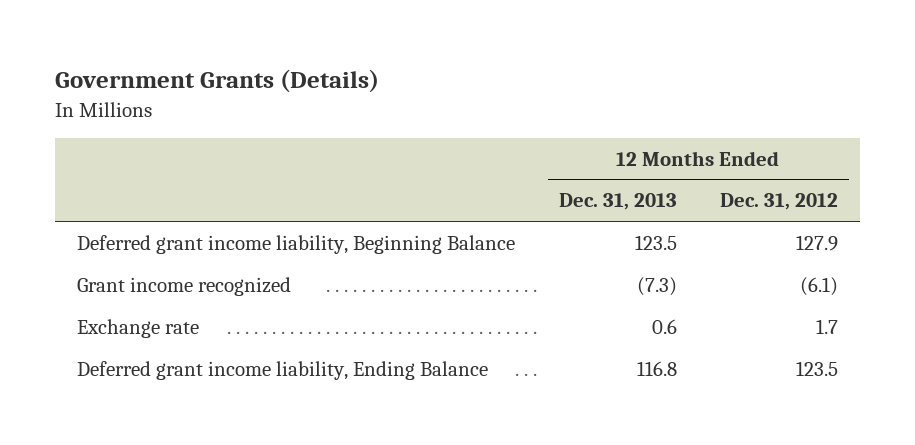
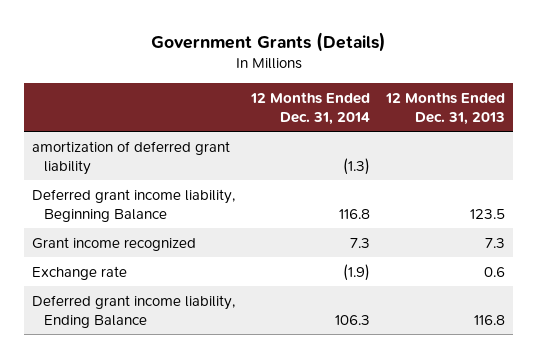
[720,193,839,211] Dec. 31, 2012 -> none
none -> [250,91,371,126] 12 Months Ended Dec. 31, 2014
none -> [32,140,231,175] amortization of deferred grant liability
[636,277,677,297] (7.3) -> [485,237,506,248] 7.3

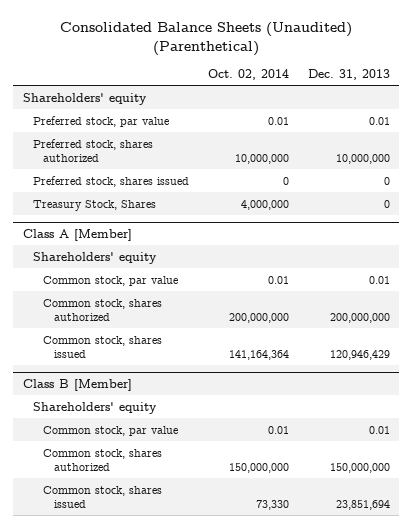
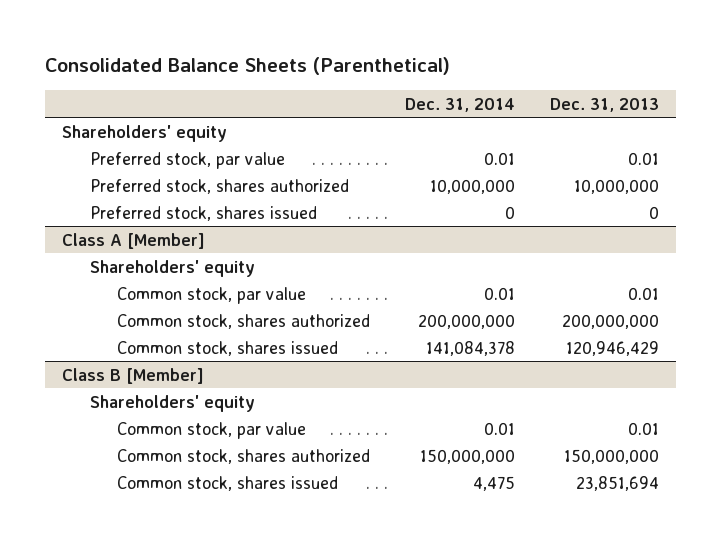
[60,21,353,56] Consolidated Balance Sheets (Unaudited) (Parenthetical) -> [44,57,450,76] Consolidated Balance Sheets (Parenthetical)
[207,69,289,81] Oct. 02, 2014 -> none
none -> [404,97,515,112] Dec. 31, 2014
[32,199,156,211] Treasury Stock, Shares -> none

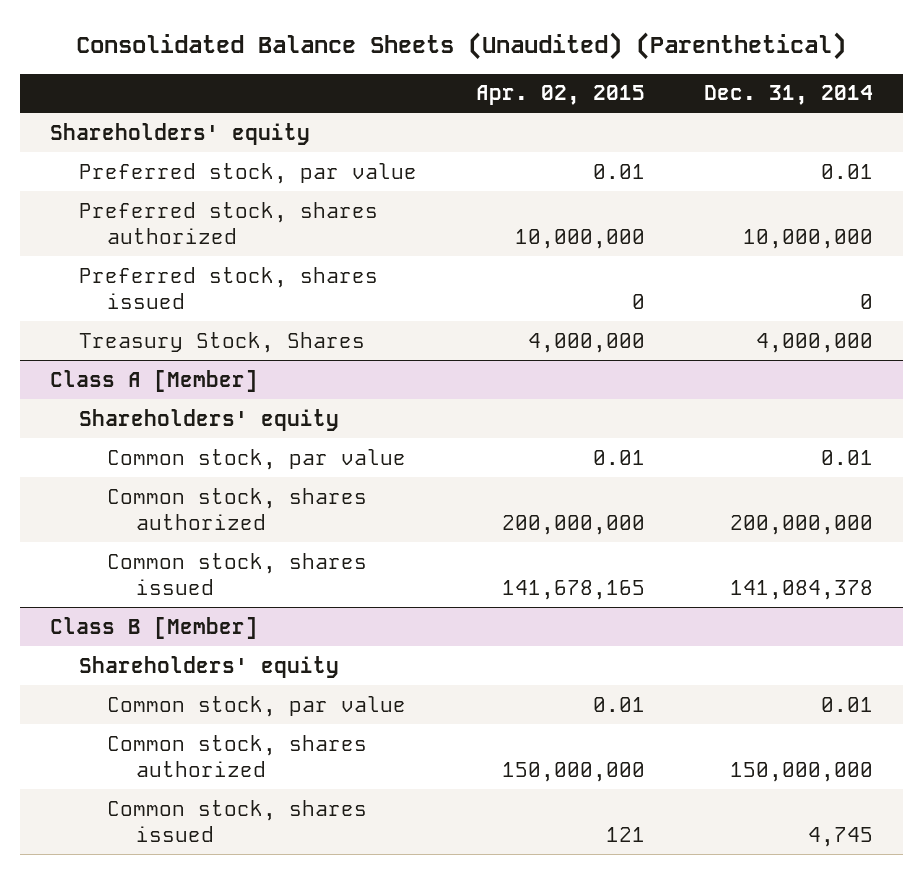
[44,57,450,76] Consolidated Balance Sheets (Parenthetical) -> [76,31,847,60] Consolidated Balance Sheets (Unaudited) (Parenthetical)
[549,97,659,112] Dec. 31, 2013 -> none
none -> [475,85,645,106] Apr. 02, 2015
none -> [78,331,365,353] Treasury Stock, Shares
[472,475,515,491] 4,475 -> [808,826,874,847] 4,745

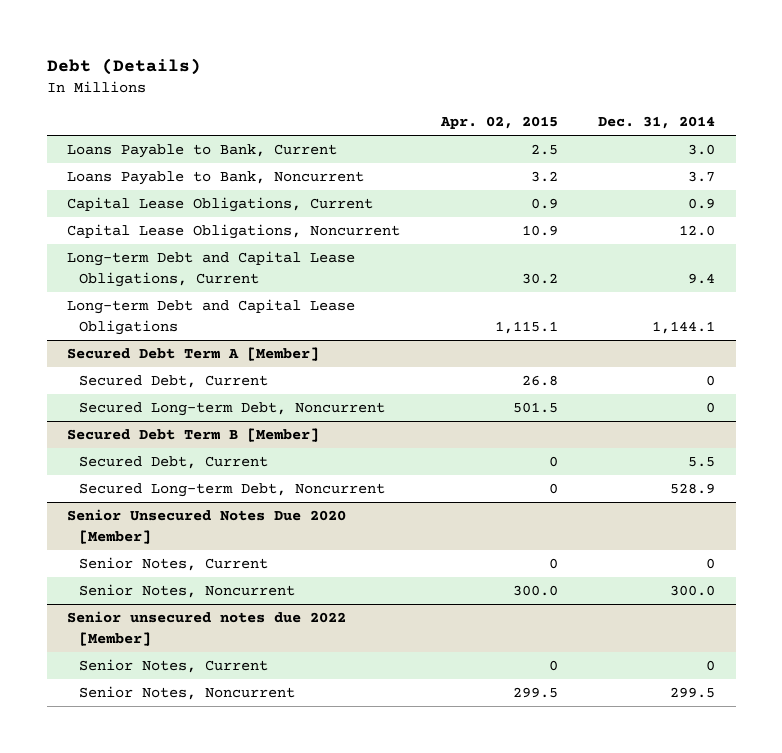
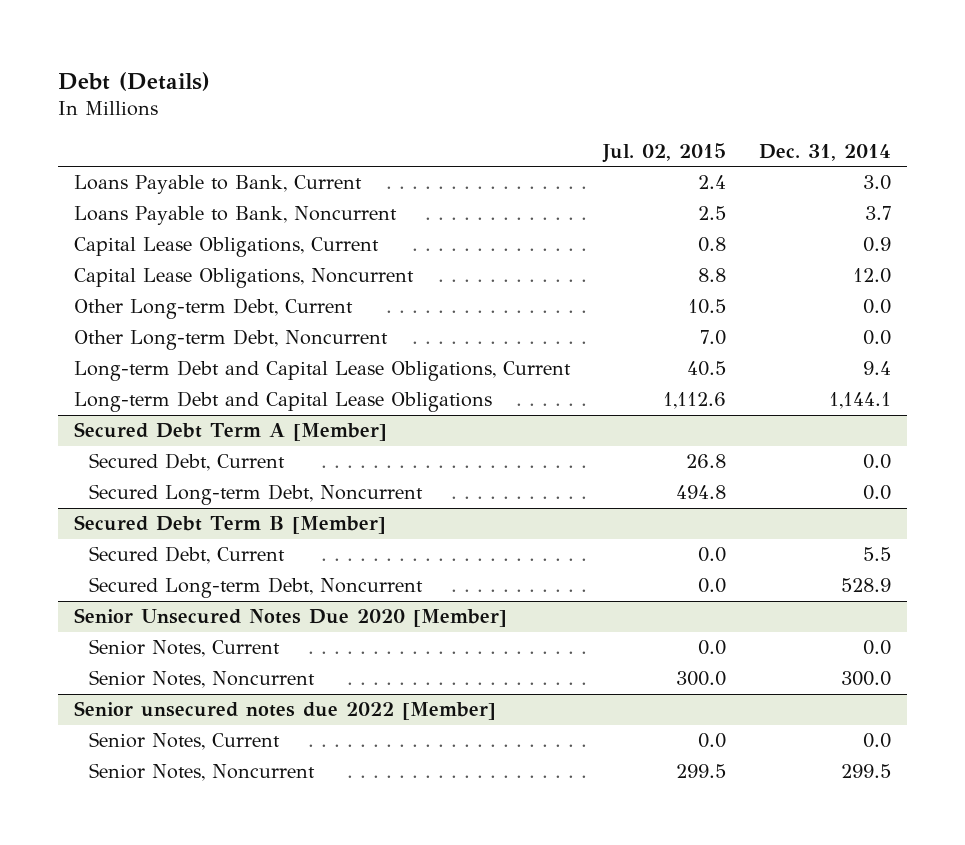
[439,116,558,130] Apr. 02, 2015 -> none
none -> [601,142,726,163] Jul. 02, 2015
none -> [74,298,354,320] Other Long-term Debt, Current
none -> [74,329,389,351] Other Long-term Debt, Noncurrent
[706,375,716,387] 0 -> [862,454,891,470] 0.0
[706,402,716,414] 0 -> [862,485,891,501] 0.0
[706,558,716,570] 0 -> [862,640,891,656] 0.0
[706,660,716,672] 0 -> [862,733,891,749] 0.0

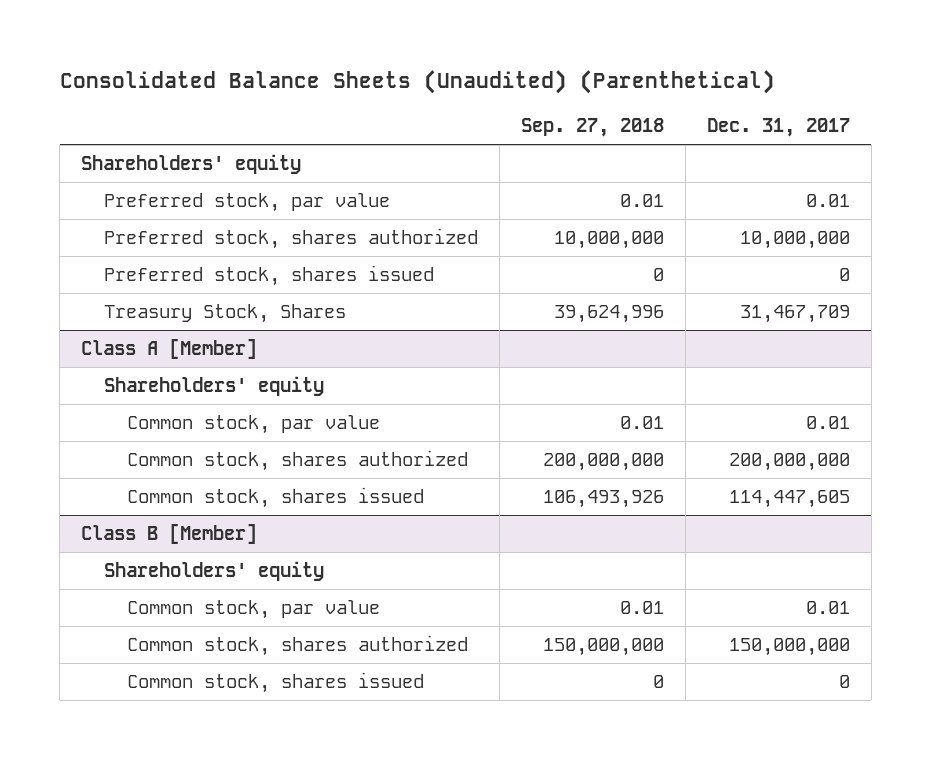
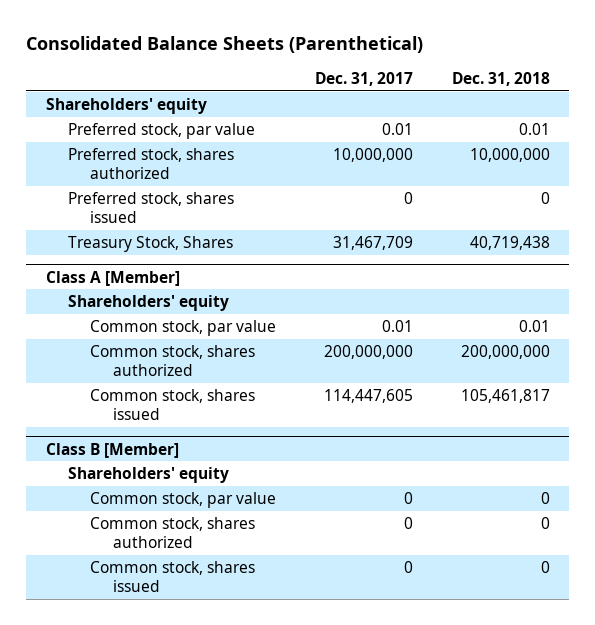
[59,70,775,95] Consolidated Balance Sheets (Unaudited) (Parenthetical) -> [26,36,424,54] Consolidated Balance Sheets (Parenthetical)
[521,118,665,138] Sep. 27, 2018 -> none
none -> [451,71,550,86] Dec. 31, 2018
[805,601,850,615] 0.01 -> [404,491,414,504] 0
[728,638,850,657] 150,000,000 -> [404,516,414,529] 0

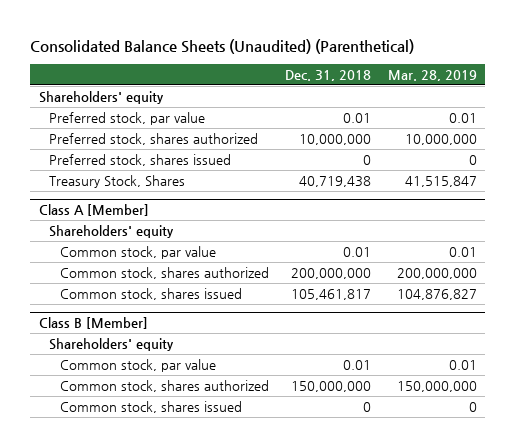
[26,36,424,54] Consolidated Balance Sheets (Parenthetical) -> [30,38,415,54] Consolidated Balance Sheets (Unaudited) (Parenthetical)
[315,71,414,86] Dec. 31, 2017 -> none
none -> [387,69,477,81] Mar. 28, 2019
[540,491,550,504] 0 -> [343,359,372,370] 0.01
[540,516,550,529] 0 -> [291,380,372,392] 150,000,000

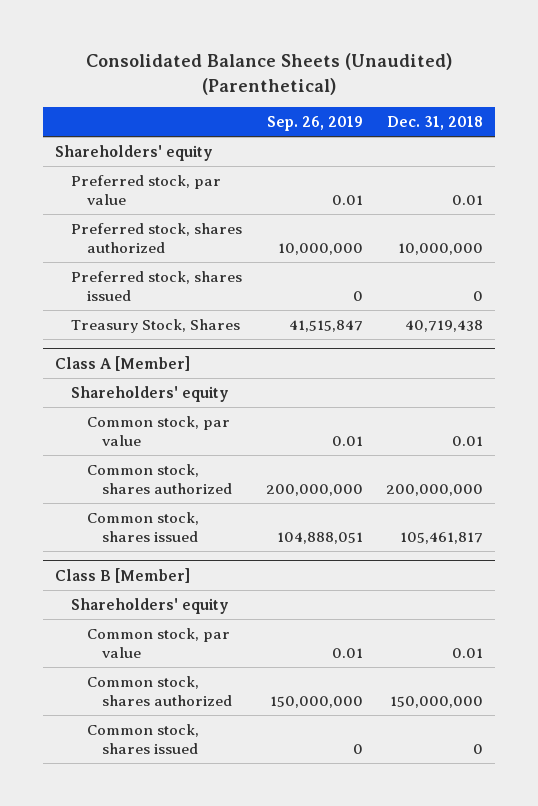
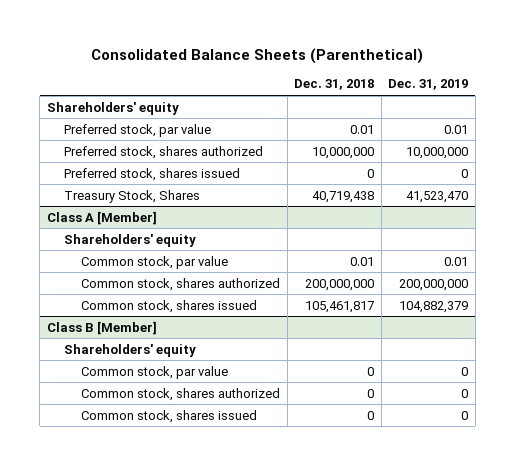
[86,53,453,95] Consolidated Balance Sheets (Unaudited) (Parenthetical) -> [91,47,424,64] Consolidated Balance Sheets (Parenthetical)
[266,116,363,132] Sep. 26, 2019 -> none
none -> [388,79,469,91] Dec. 31, 2019
[452,648,484,659] 0.01 -> [367,366,375,376] 0
[390,696,484,709] 150,000,000 -> [367,388,375,398] 0

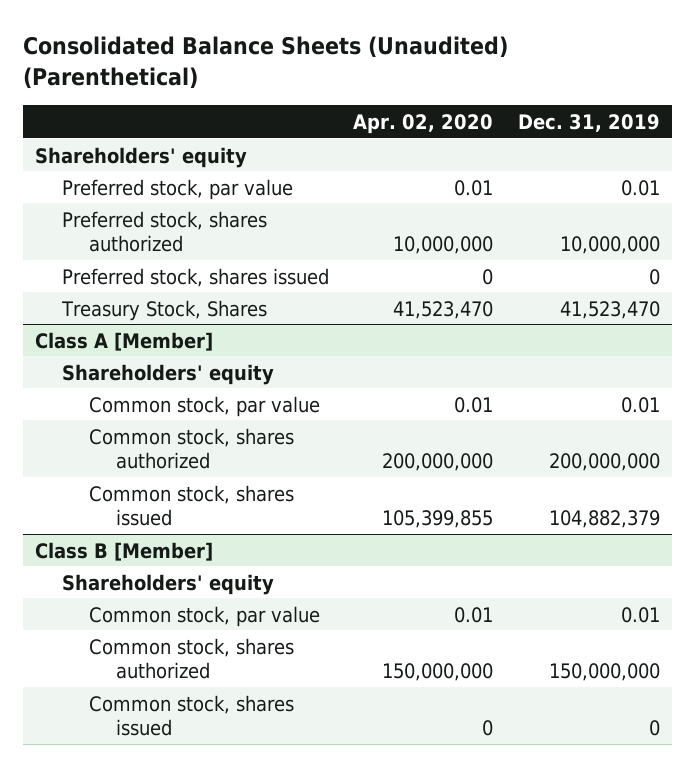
[91,47,424,64] Consolidated Balance Sheets (Parenthetical) -> [22,36,508,90] Consolidated Balance Sheets (Unaudited) (Parenthetical)
[294,79,375,91] Dec. 31, 2018 -> none
none -> [353,113,494,134] Apr. 02, 2020
[461,366,469,376] 0 -> [620,606,660,623] 0.01
[461,388,469,398] 0 -> [548,662,660,681] 150,000,000

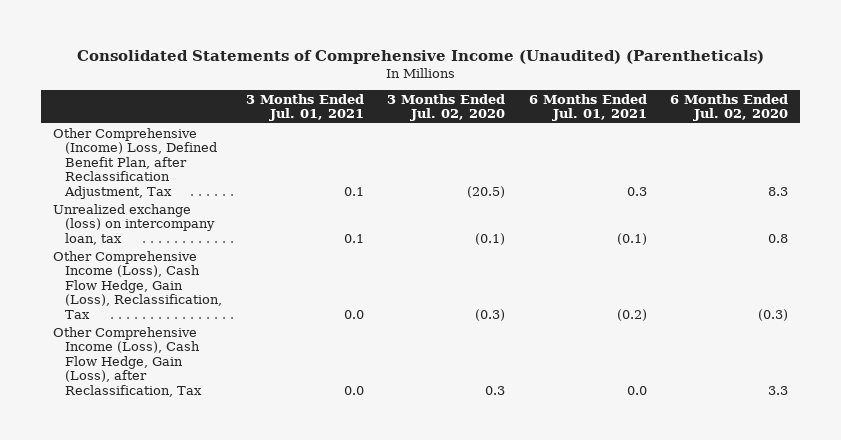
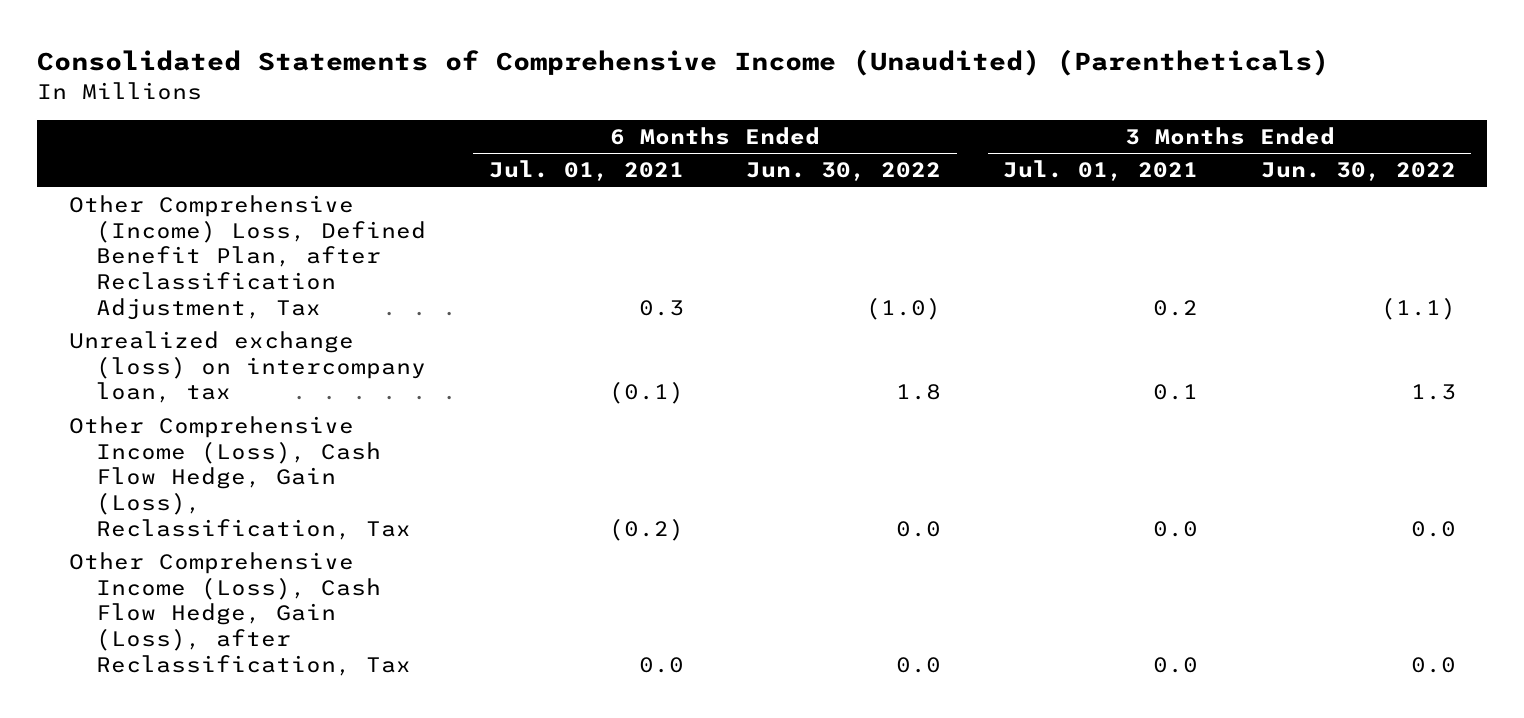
[387,93,506,122] 3 Months Ended Jul. 02, 2020 -> none
[670,93,789,122] 6 Months Ended Jul. 02, 2020 -> none
none -> [745,162,941,182] Jun. 30, 2022
none -> [1260,162,1456,182] Jun. 30, 2022
[343,186,364,196] 0.1 -> [1153,299,1199,316] 0.2

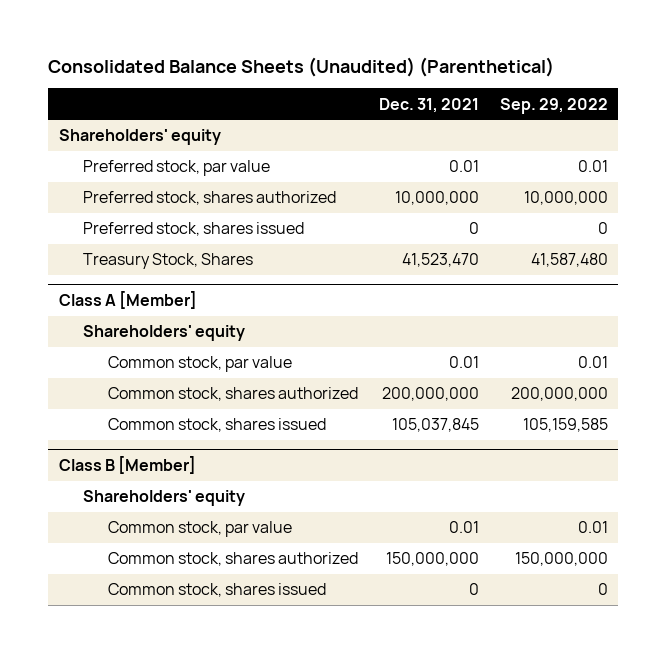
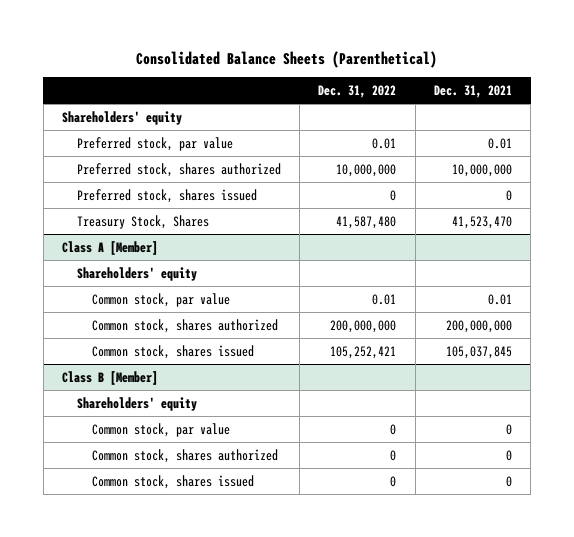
[48,56,555,77] Consolidated Balance Sheets (Unaudited) (Parenthetical) -> [135,50,437,68] Consolidated Balance Sheets (Parenthetical)
[499,97,608,114] Sep. 29, 2022 -> none
none -> [318,84,397,98] Dec. 31, 2022
[448,521,479,534] 0.01 -> [505,423,512,435] 0
[385,552,479,567] 150,000,000 -> [505,449,512,461] 0

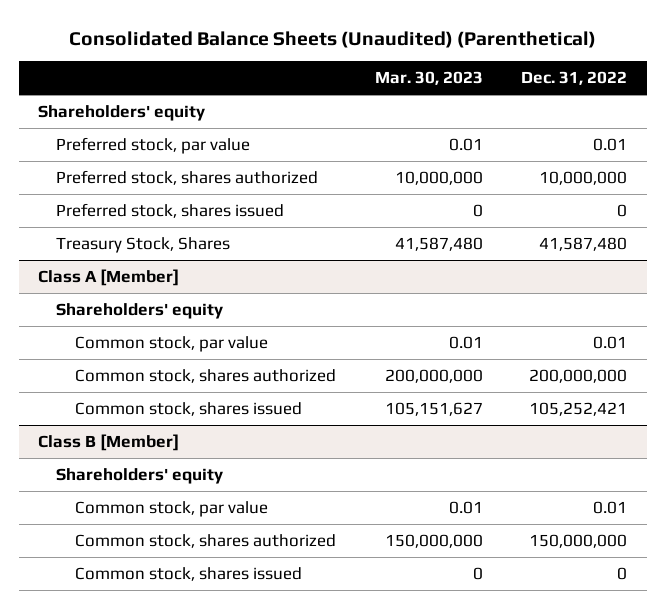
[135,50,437,68] Consolidated Balance Sheets (Parenthetical) -> [68,30,596,48] Consolidated Balance Sheets (Unaudited) (Parenthetical)
[433,84,512,98] Dec. 31, 2021 -> none
none -> [374,71,483,86] Mar. 30, 2023
[390,423,397,435] 0 -> [593,500,628,514] 0.01
[390,449,397,461] 0 -> [529,533,628,548] 150,000,000

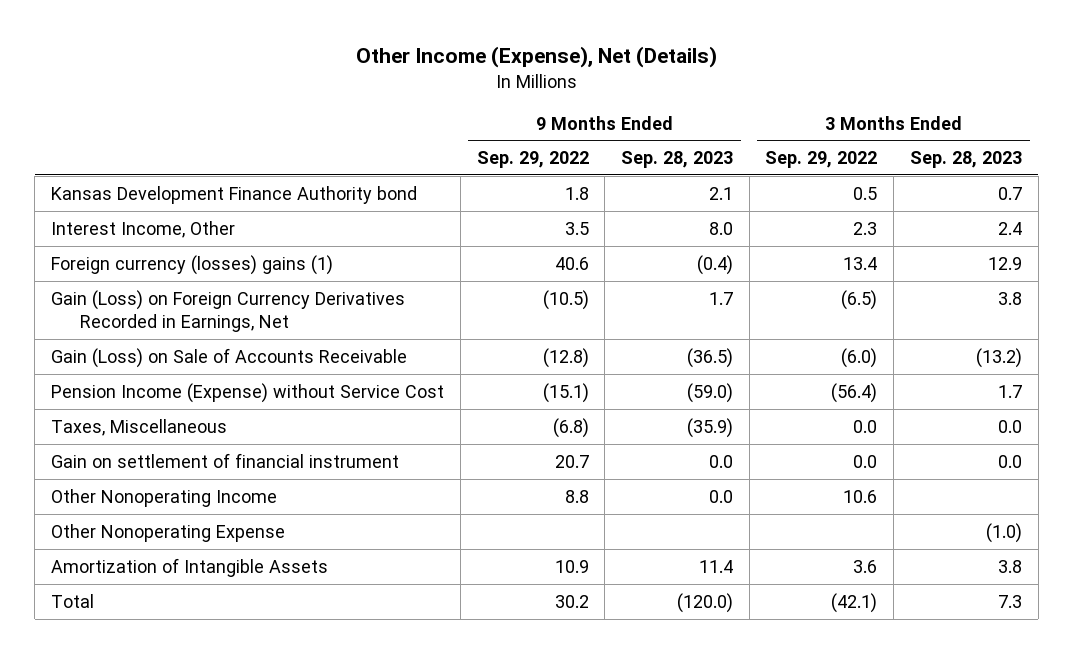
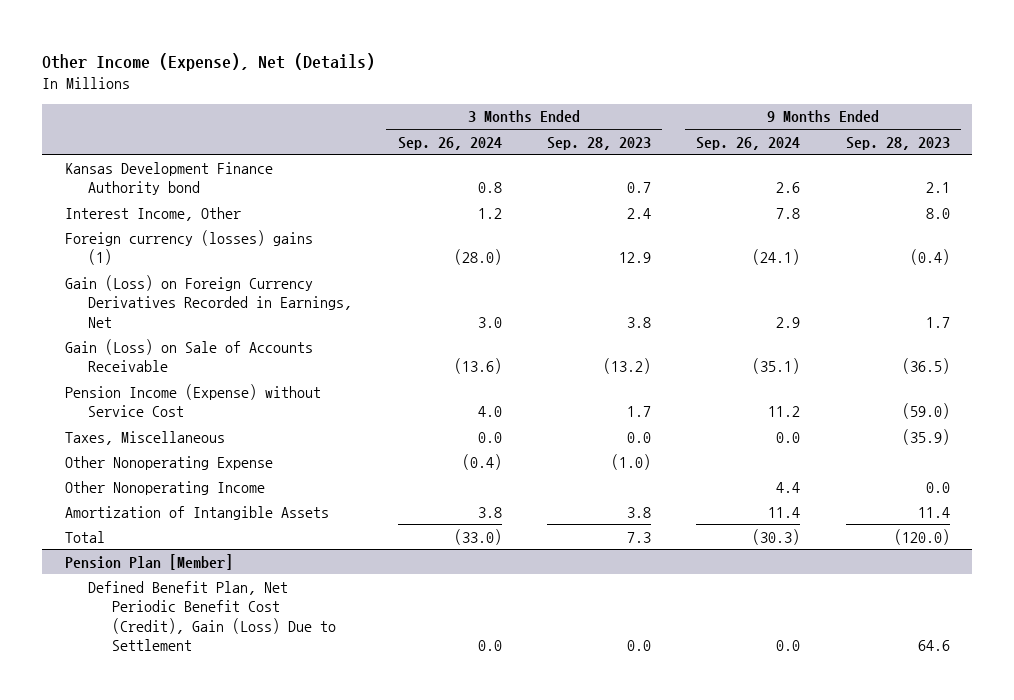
[476,151,589,169] Sep. 29, 2022 -> none
[765,151,878,169] Sep. 29, 2022 -> none
none -> [397,136,502,150] Sep. 26, 2024
none -> [696,136,801,150] Sep. 26, 2024
[51,452,400,468] Gain on settlement of financial instrument -> none
[51,488,278,507] Other Nonoperating Income -> [64,480,265,495] Other Nonoperating Income
none -> [64,553,233,570] Pension Plan [Member]
none -> [88,580,336,652] Defined Benefit Plan, Net Periodic Benefit Cost (Credit), Gain (Loss) Due to Settlement

